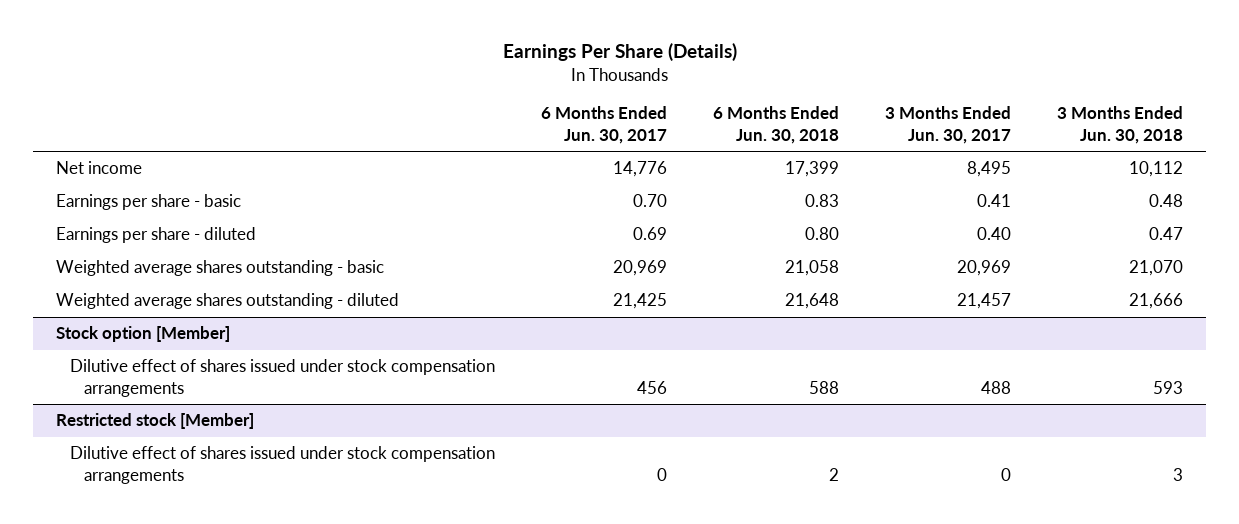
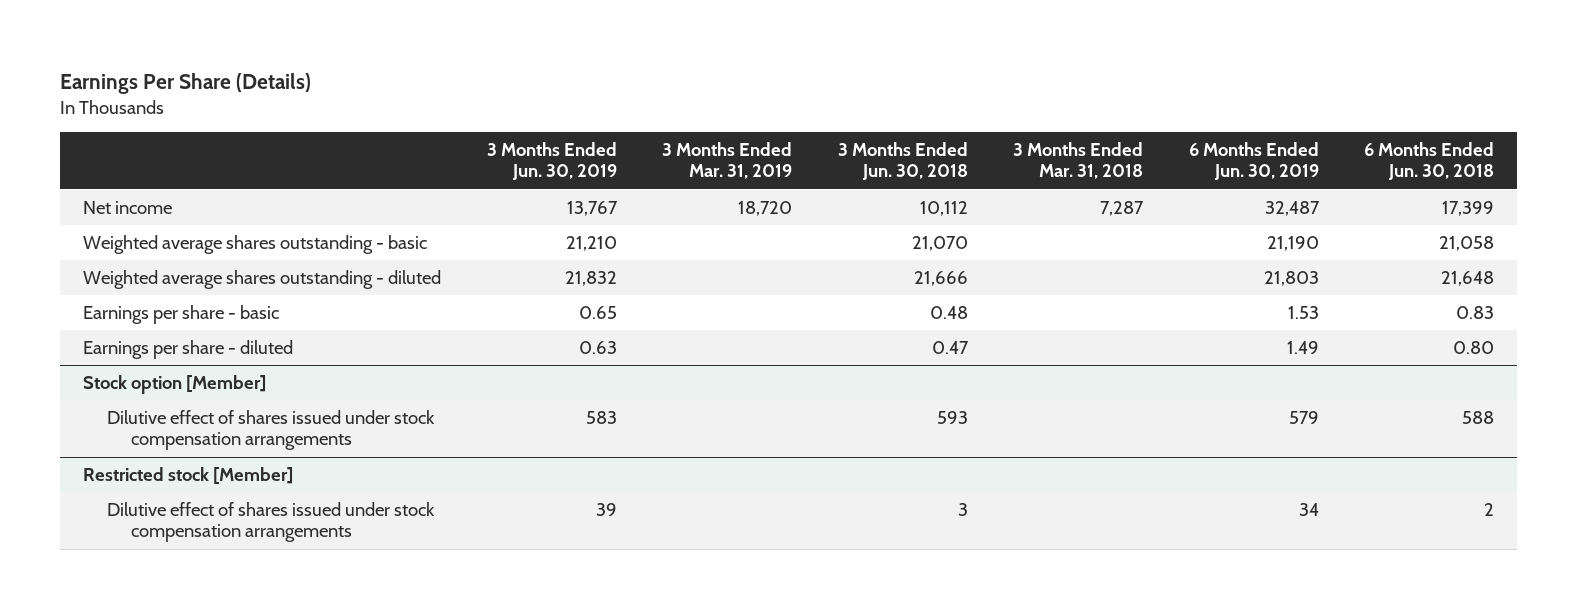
[541,106,668,144] 6 Months Ended Jun. 30, 2017 -> none
[885,106,1012,144] 3 Months Ended Jun. 30, 2017 -> none
none -> [486,142,617,181] 3 Months Ended Jun. 30, 2019
none -> [662,142,793,180] 3 Months Ended Mar. 31, 2019
none -> [1013,142,1144,180] 3 Months Ended Mar. 31, 2018
none -> [1188,142,1319,181] 6 Months Ended Jun. 30, 2019
[55,194,241,211] Earnings per share - basic -> [83,305,280,325] Earnings per share - basic
[55,227,256,244] Earnings per share - diluted -> [83,340,294,360] Earnings per share - diluted

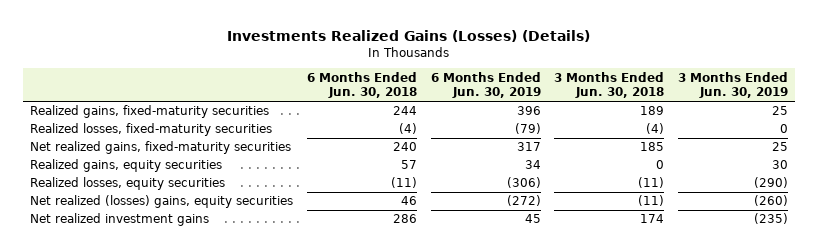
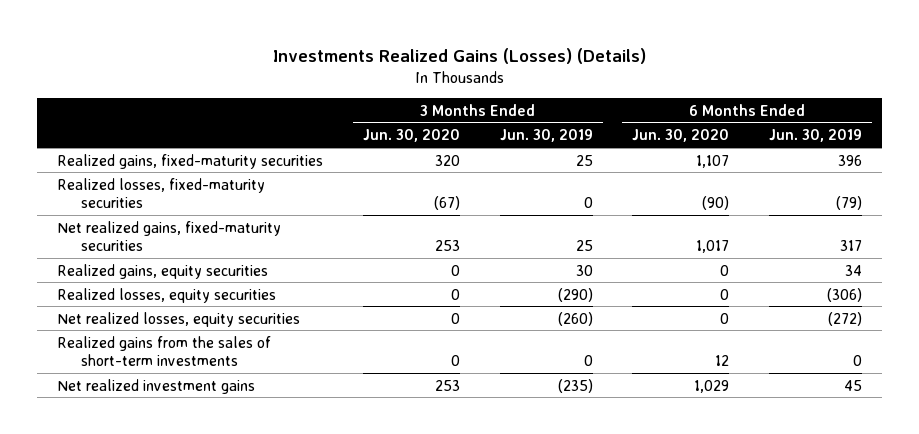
[306,71,417,99] 6 Months Ended Jun. 30, 2018 -> none
[554,71,665,99] 3 Months Ended Jun. 30, 2018 -> none
none -> [362,129,460,143] Jun. 30, 2020
none -> [632,129,730,143] Jun. 30, 2020
[29,195,293,209] Net realized (losses) gains, equity securities -> [57,311,301,327] Net realized losses, equity securities
none -> [57,335,272,367] Realized gains from the sales of short-term investments

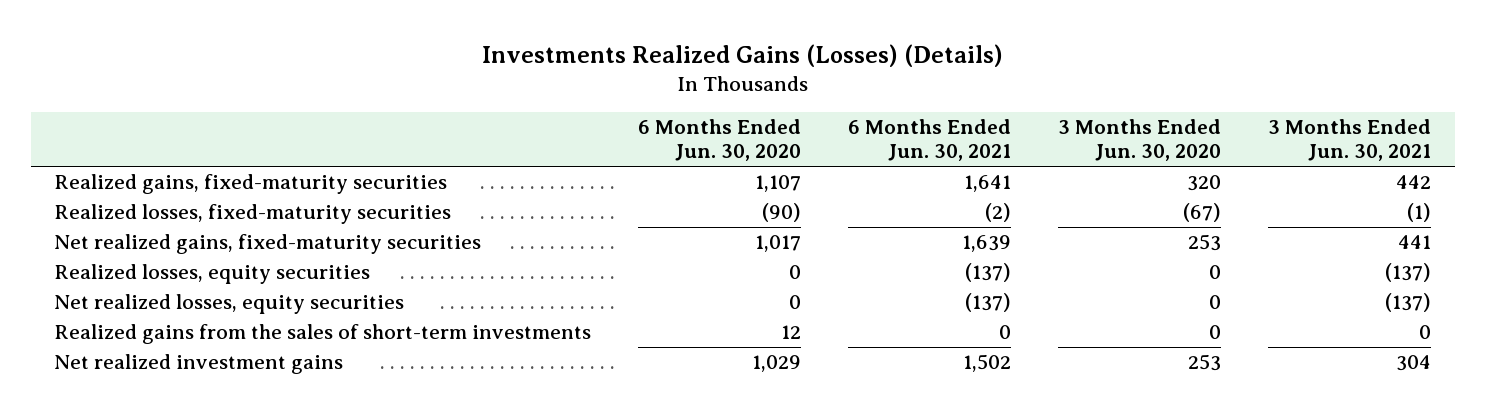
[499,129,593,143] Jun. 30, 2019 -> none
[769,129,863,143] Jun. 30, 2019 -> none
none -> [848,118,1012,162] 6 Months Ended Jun. 30, 2021
none -> [1268,118,1432,162] 3 Months Ended Jun. 30, 2021
[57,263,269,279] Realized gains, equity securities -> none

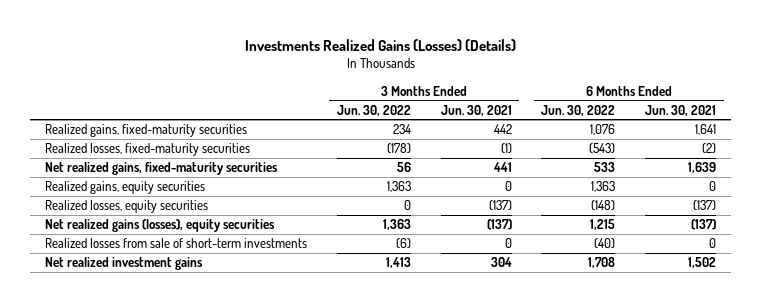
[638,118,802,162] 6 Months Ended Jun. 30, 2020 -> none
[1058,118,1222,162] 3 Months Ended Jun. 30, 2020 -> none
none -> [336,104,411,116] Jun. 30, 2022
none -> [541,104,616,116] Jun. 30, 2022
none -> [45,181,206,195] Realized gains, equity securities
[54,294,405,315] Net realized losses, equity securities -> [45,219,276,233] Net realized gains (losses), equity securities
[54,324,592,345] Realized gains from the sales of short-term investments -> [45,238,308,249] Realized losses from sale of short-term investments

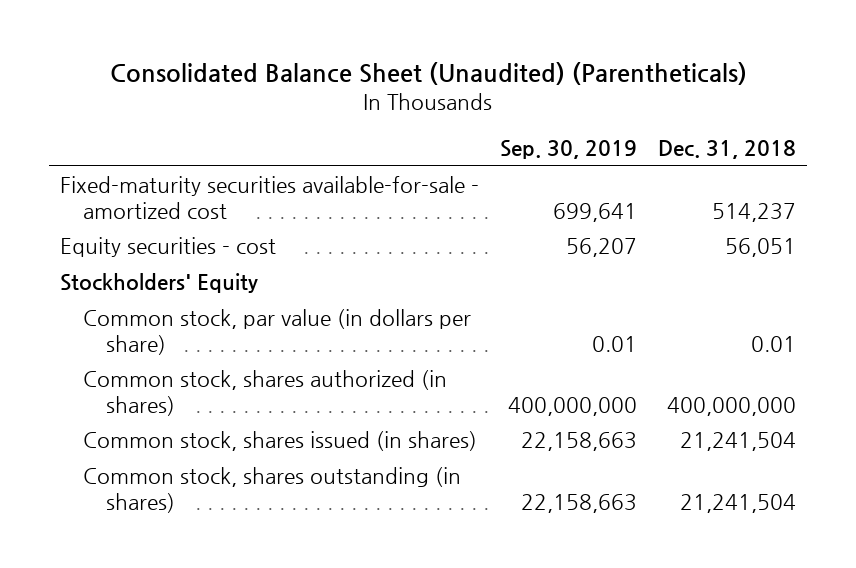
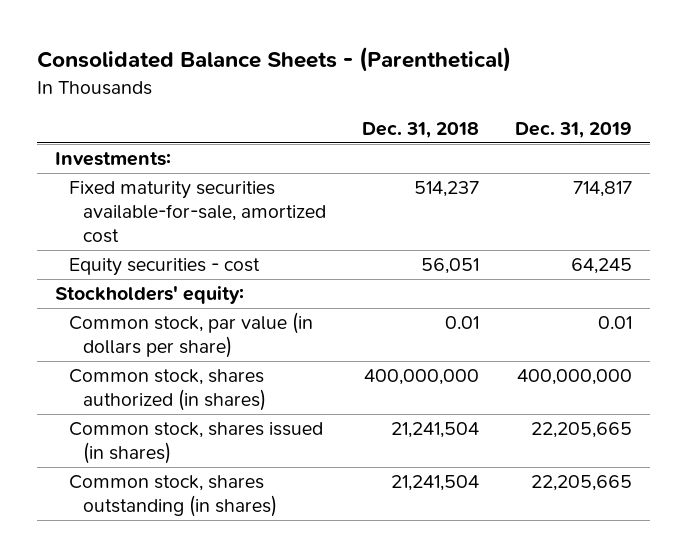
[110,62,748,86] Consolidated Balance Sheet (Unaudited) (Parentheticals) -> [36,47,511,73] Consolidated Balance Sheets - (Parenthetical)
[500,140,638,160] Sep. 30, 2019 -> none
none -> [515,121,633,138] Dec. 31, 2019
none -> [54,152,171,167] Investments:
[59,176,479,219] Fixed-maturity securities available-for-sale - amortized cost -> [68,181,326,244] Fixed maturity securities available-for-sale, amortized cost
[59,273,258,294] Stockholders' Equity -> [54,286,244,305] Stockholders' equity:

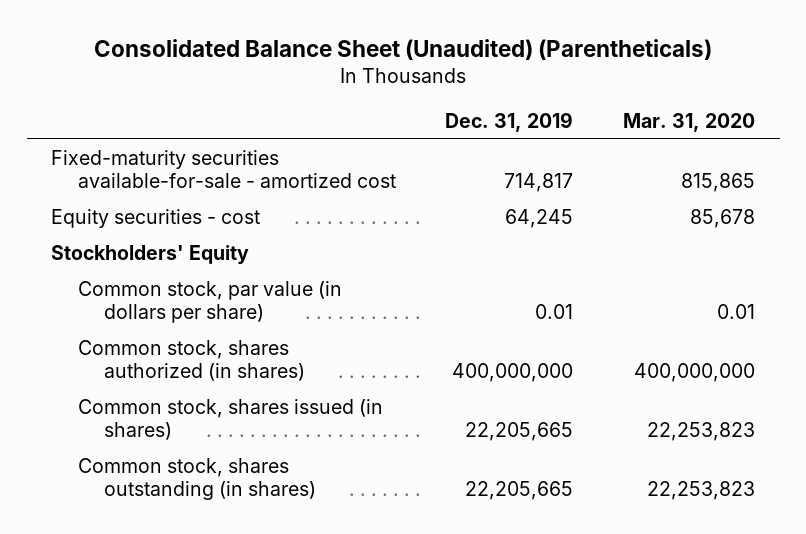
[36,47,511,73] Consolidated Balance Sheets - (Parenthetical) -> [94,38,713,60] Consolidated Balance Sheet (Unaudited) (Parentheticals)
[361,121,479,138] Dec. 31, 2018 -> none
none -> [623,112,756,132] Mar. 31, 2020
[54,152,171,167] Investments: -> none
[68,181,326,244] Fixed maturity securities available-for-sale, amortized cost -> [51,150,396,188] Fixed-maturity securities available-for-sale - amortized cost
[54,286,244,305] Stockholders' equity: -> [51,245,250,265] Stockholders' Equity

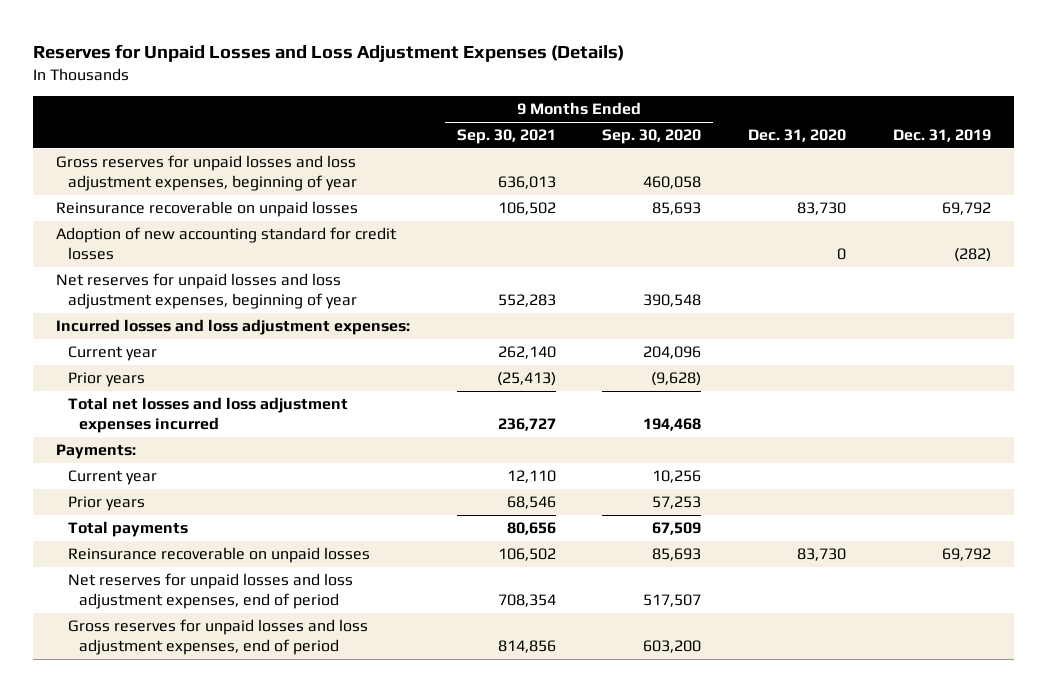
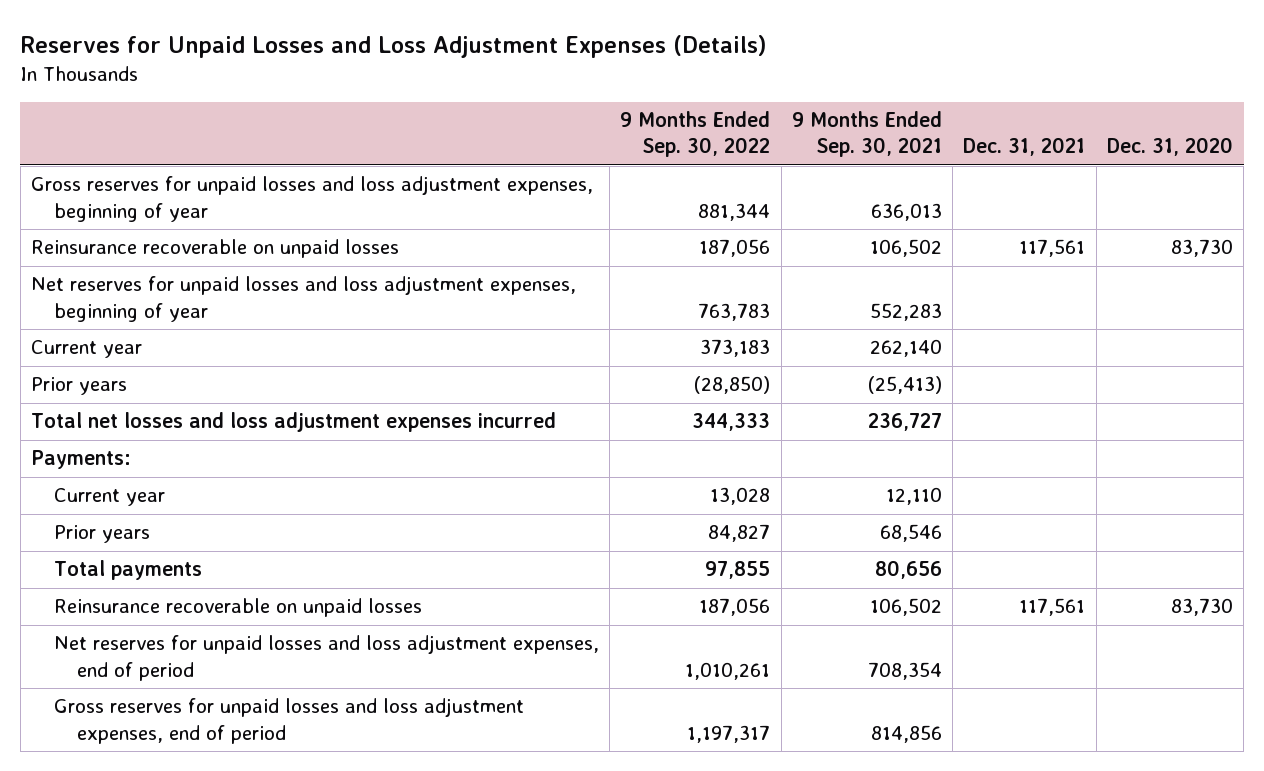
[602,129,702,145] Sep. 30, 2020 -> none
[892,129,991,143] Dec. 31, 2019 -> none
none -> [620,111,771,158] 9 Months Ended Sep. 30, 2022
none -> [963,137,1086,157] Dec. 31, 2021
[56,227,398,260] Adoption of new accounting standard for credit losses -> none
[56,319,411,336] Incurred losses and loss adjustment expenses: -> none

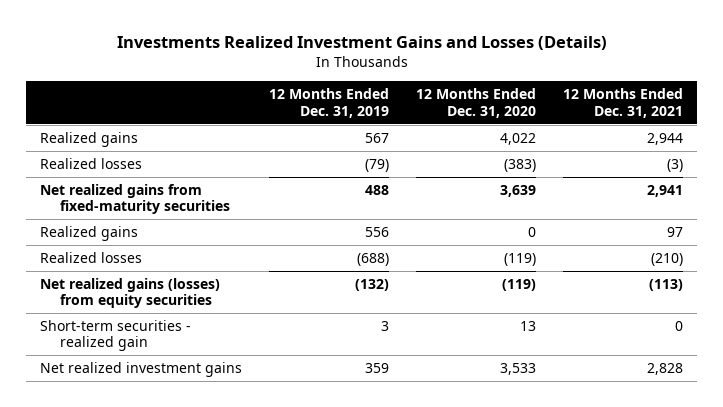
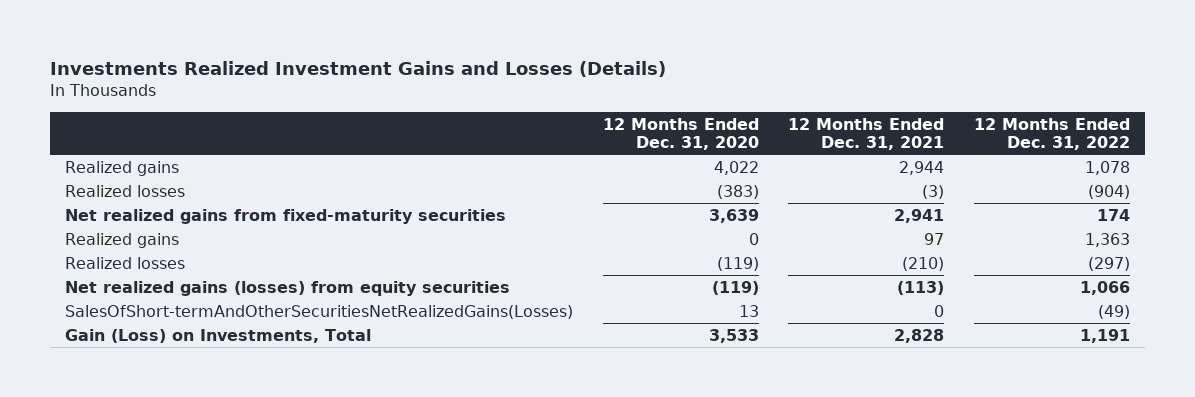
[268,88,389,118] 12 Months Ended Dec. 31, 2019 -> none
none -> [974,117,1131,151] 12 Months Ended Dec. 31, 2022
[39,319,191,352] Short-term securities - realized gain -> none
none -> [65,304,574,319] SalesOfShort-termAndOtherSecuritiesNetRealizedGains(Losses)
[39,361,242,377] Net realized investment gains -> [65,328,372,343] Gain (Loss) on Investments, Total

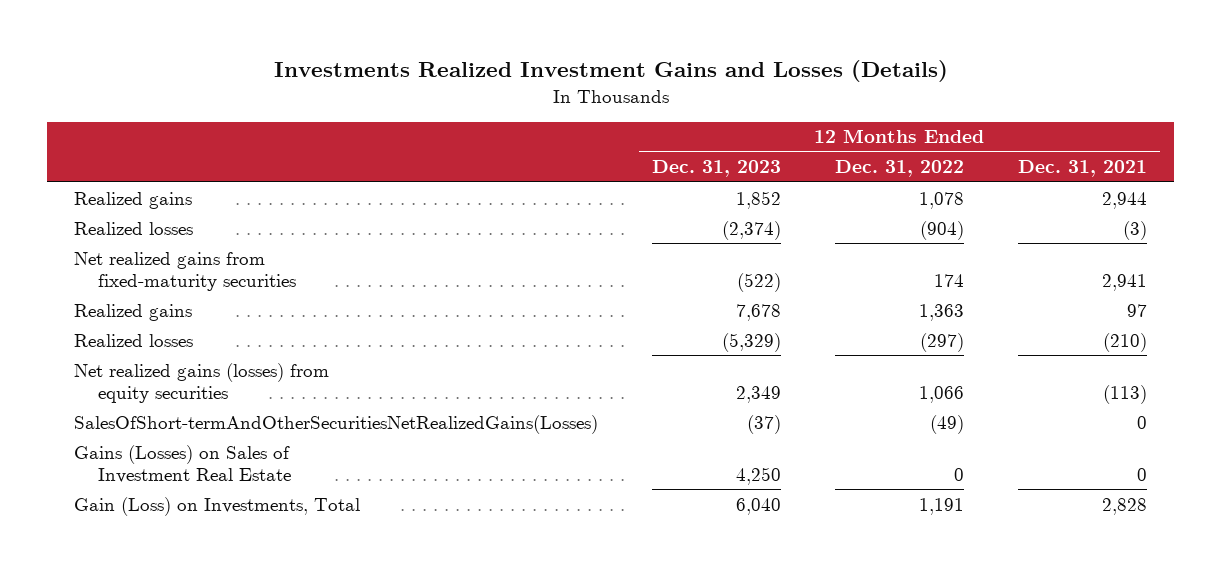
[602,117,759,151] 12 Months Ended Dec. 31, 2020 -> none
none -> [652,160,782,178] Dec. 31, 2023
none -> [74,444,291,483] Gains (Losses) on Sales of Investment Real Estate

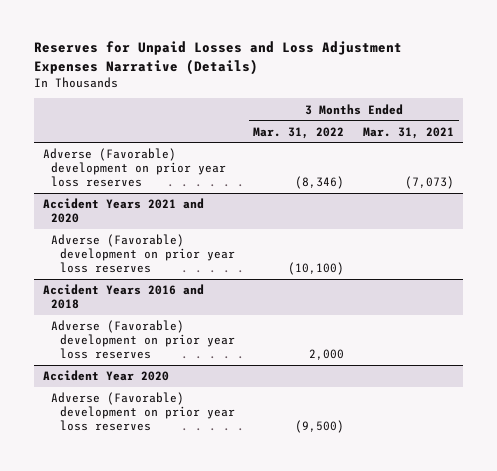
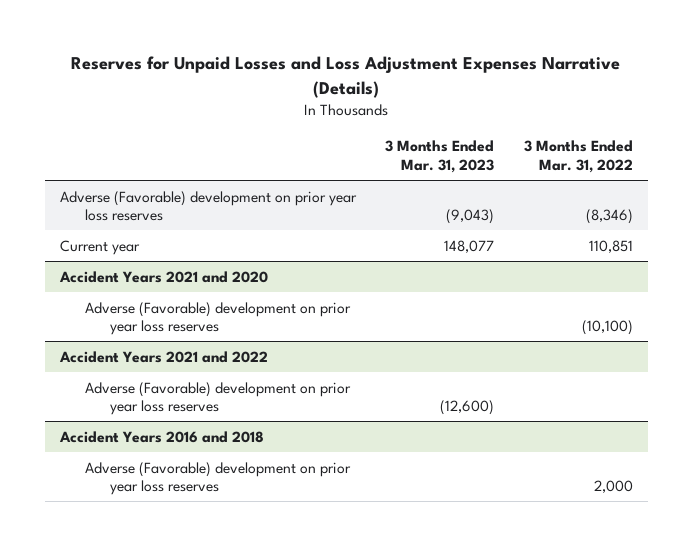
[363,126,455,139] Mar. 31, 2021 -> none
none -> [385,140,495,173] 3 Months Ended Mar. 31, 2023
none -> [59,239,140,255] Current year
none -> [58,350,268,363] Accident Years 2021 and 2022
none -> [84,381,351,416] Adverse (Favorable) development on prior year loss reserves
[43,370,170,382] Accident Year 2020 -> none
[51,392,235,432] Adverse (Favorable) development on prior year loss reserves -> none

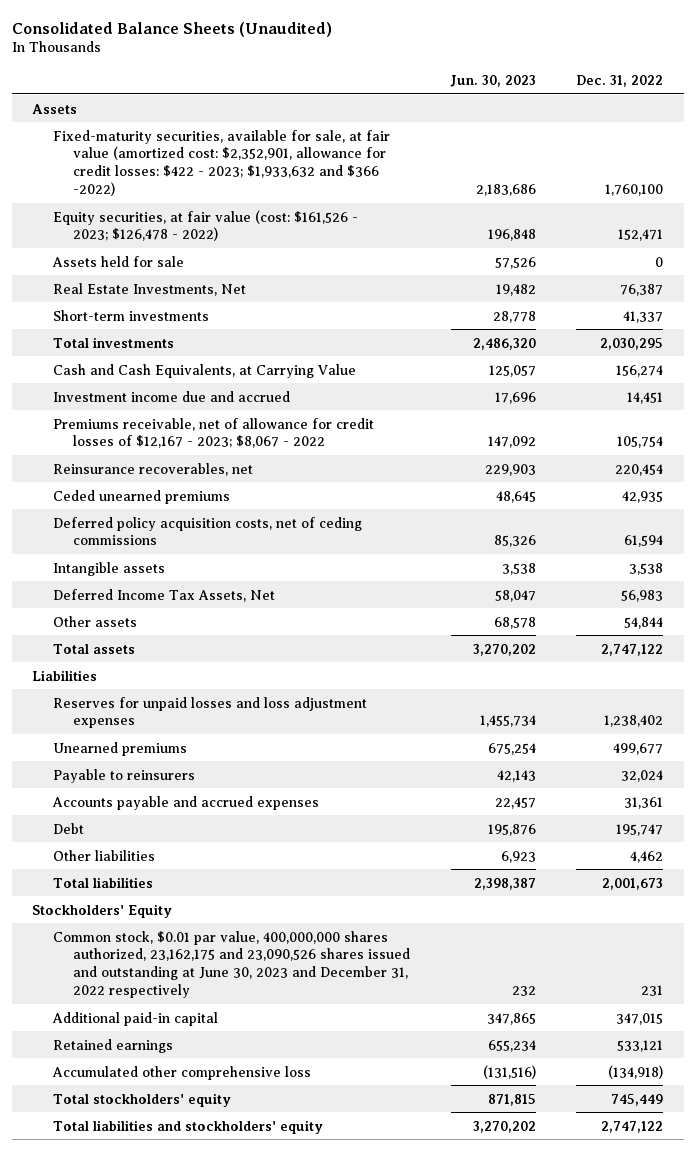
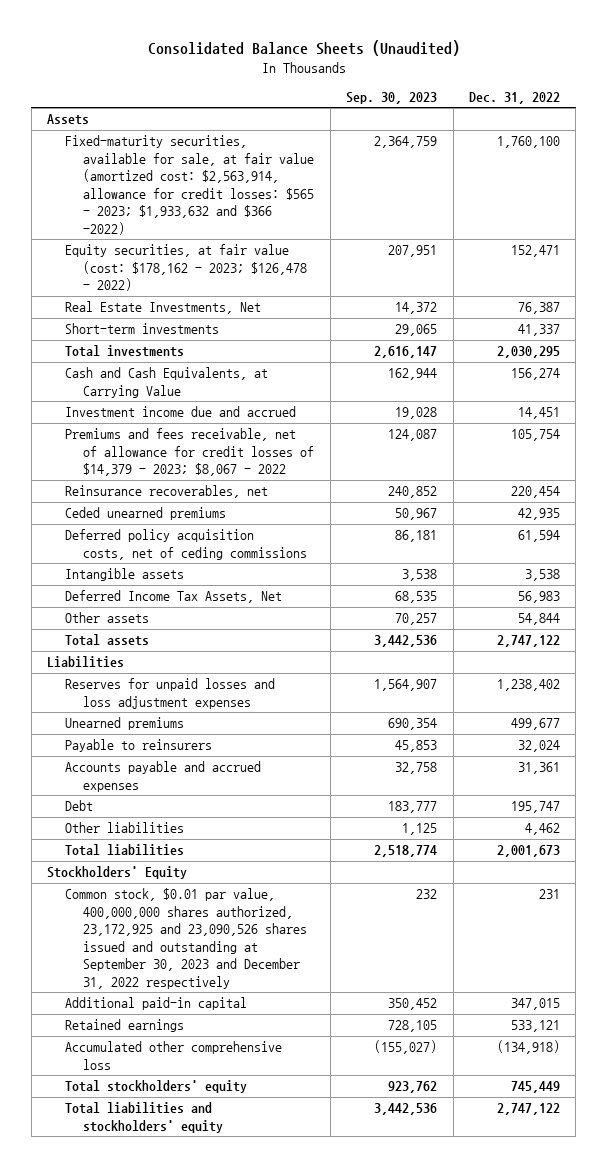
[449,75,536,88] Jun. 30, 2023 -> none
none -> [346,92,438,105] Sep. 30, 2023
[51,255,184,267] Assets held for sale -> none
[52,129,390,196] Fixed-maturity securities, available for sale, at fair value (amortized cost: $2,352,901, allowance for credit losses: $422 - 2023; $1,933,632 and $366 -2022) -> [65,135,315,235] Fixed-maturity securities, available for sale, at fair value (amortized cost: $2,563,914, allowance for credit losses: $565 - 2023; $1,933,632 and $366 -2022)
[52,209,358,242] Equity securities, at fair value (cost: $161,526 - 2023; $126,478 - 2022) -> [65,244,308,292] Equity securities, at fair value (cost: $178,162 - 2023; $126,478 - 2022)
[52,417,374,449] Premiums receivable, net of allowance for credit losses of $12,167 - 2023; $8,067 - 2022 -> [65,428,315,477] Premiums and fees receivable, net of allowance for credit losses of $14,379 - 2023; $8,067 - 2022
[52,930,411,998] Common stock, $0.01 par value, 400,000,000 shares authorized, 23,162,175 and 23,090,526 shares issued and outstanding at June 30, 2023 and December 31, 2022 respectively -> [65,888,308,989] Common stock, $0.01 par value, 400,000,000 shares authorized, 23,172,925 and 23,090,526 shares issued and outstanding at September 30, 2023 and December 31, 2022 respectively

